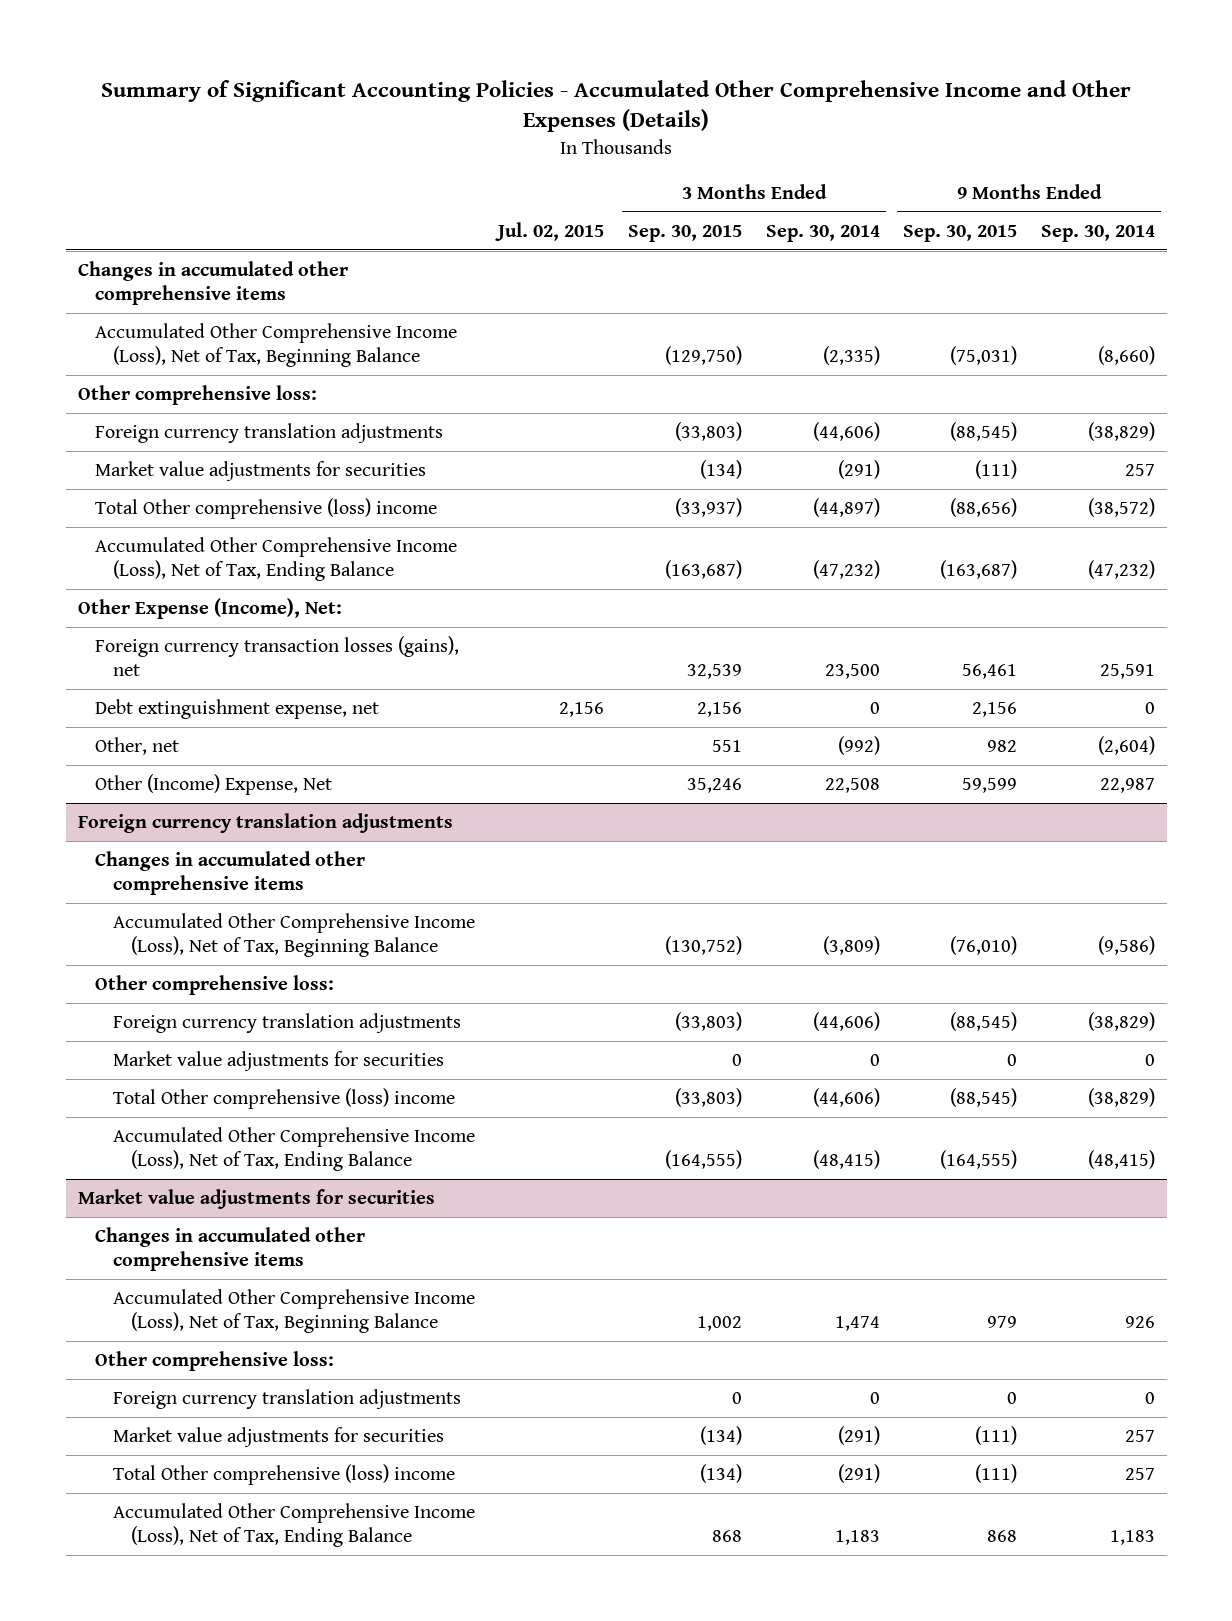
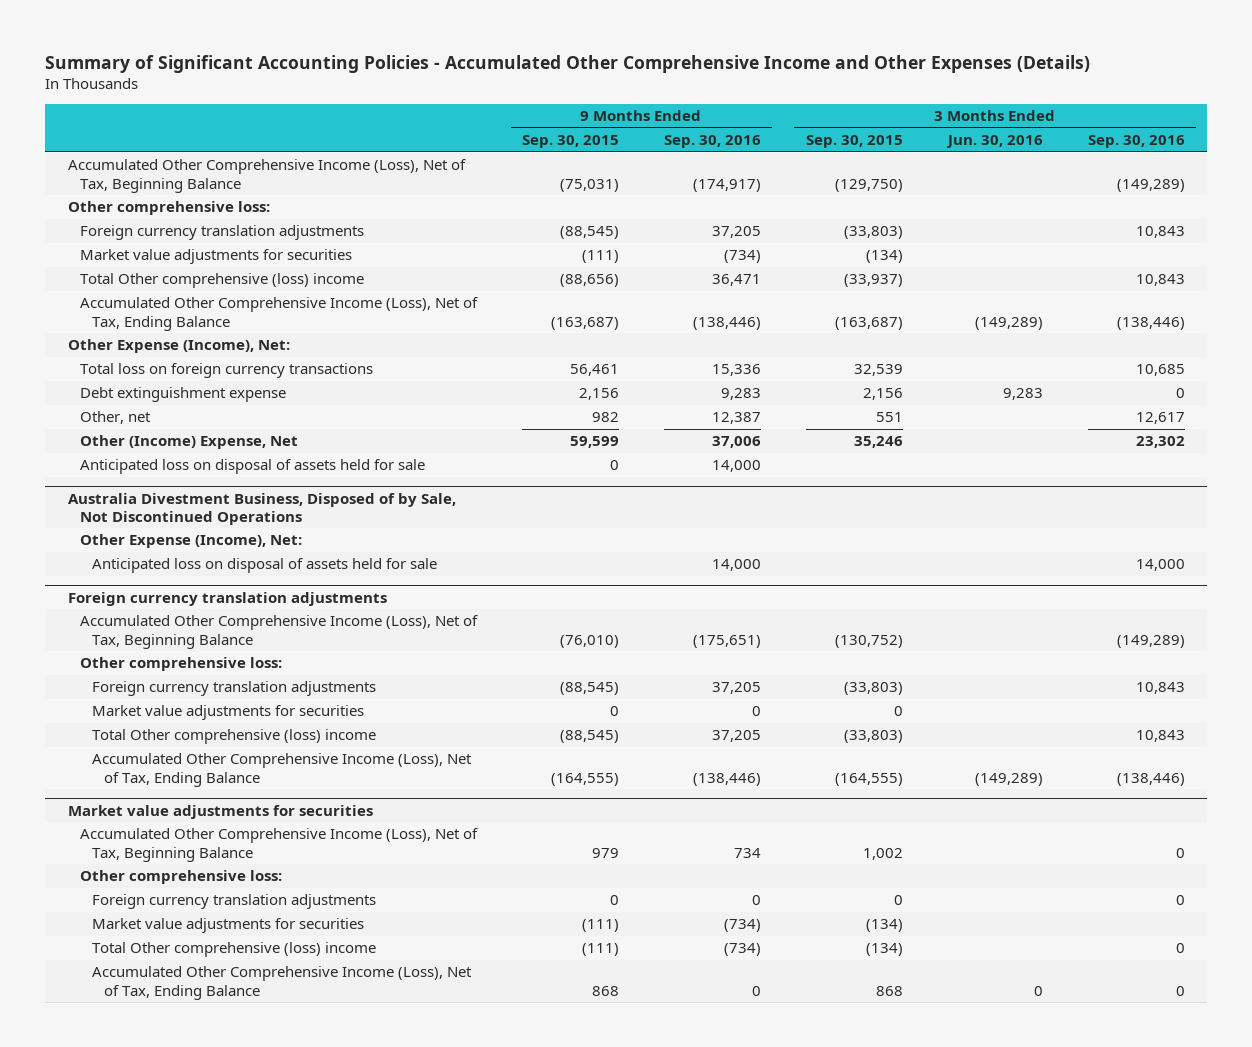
[495,222,605,242] Jul. 02, 2015 -> none
[765,225,880,243] Sep. 30, 2014 -> none
[1040,225,1155,243] Sep. 30, 2014 -> none
none -> [663,135,761,149] Sep. 30, 2016
none -> [945,135,1043,149] Jun. 30, 2016
none -> [1087,135,1185,149] Sep. 30, 2016
[77,261,348,305] Changes in accumulated other comprehensive items -> none
[95,636,460,676] Foreign currency transaction losses (gains), net -> [79,363,373,379] Total loss on foreign currency transactions
[95,699,380,720] Debt extinguishment expense, net -> [79,387,286,403] Debt extinguishment expense
none -> [79,459,425,475] Anticipated loss on disposal of assets held for sale
none -> [67,492,456,525] Australia Divestment Business, Disposed of by Sale, Not Discontinued Operations
none -> [79,534,302,549] Other Expense (Income), Net:
none -> [91,558,437,574] Anticipated loss on disposal of assets held for sale
[95,851,366,895] Changes in accumulated other comprehensive items -> none
[95,1227,366,1271] Changes in accumulated other comprehensive items -> none

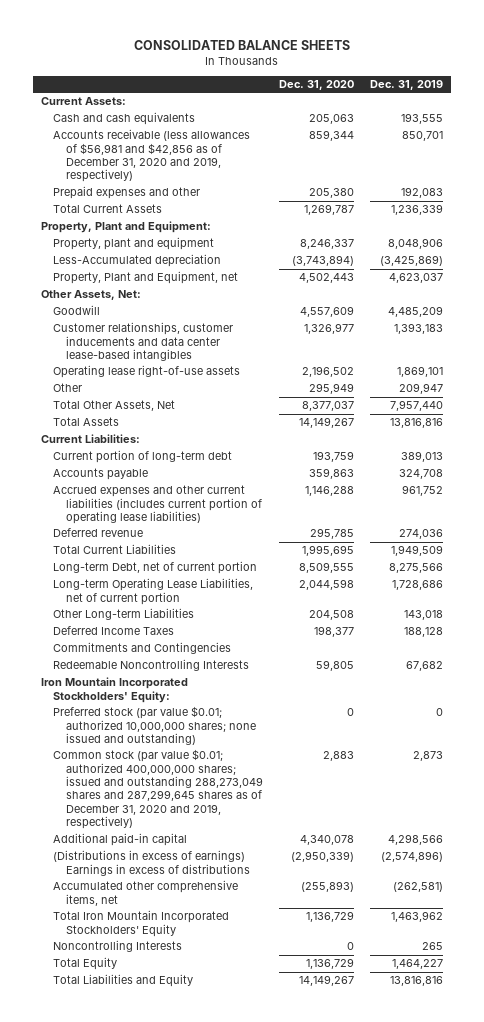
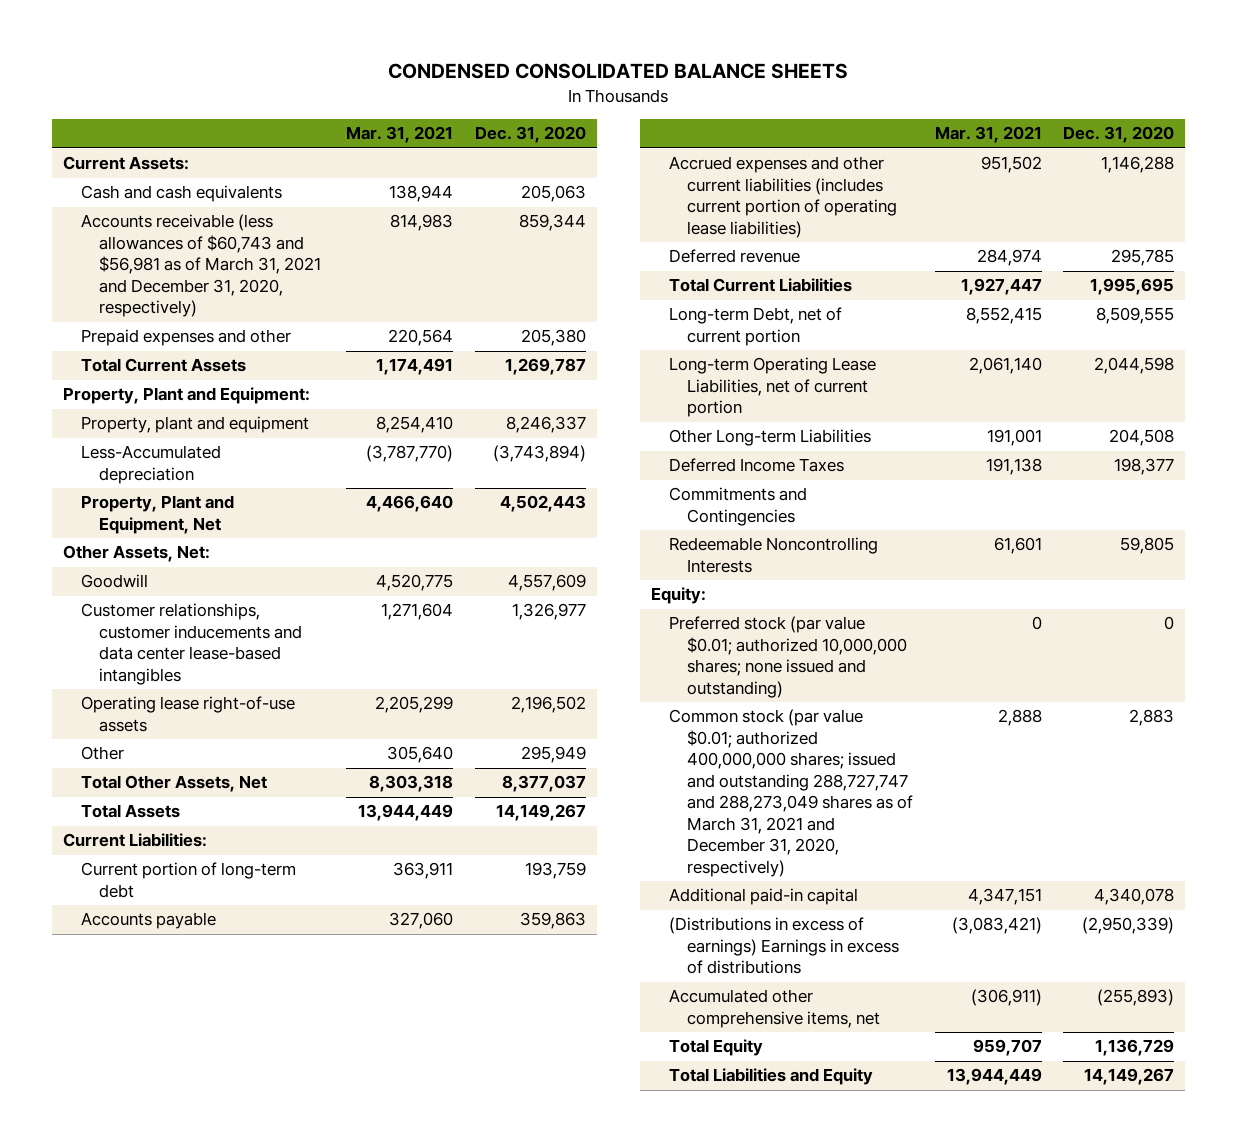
[134,39,351,50] CONSOLIDATED BALANCE SHEETS -> [388,63,849,80] CONDENSED CONSOLIDATED BALANCE SHEETS
[370,80,444,91] Dec. 31, 2019 -> none
none -> [346,126,454,144] Mar. 31, 2021
[53,129,251,183] Accounts receivable (less allowances of $56,981 and $42,856 as of December 31, 2020 and 2019, respectively) -> [80,214,321,318] Accounts receivable (less allowances of $60,743 and $56,981 as of March 31, 2021 and December 31, 2020, respectively)
[53,271,239,285] Property, Plant and Equipment, net -> [80,495,234,534] Property, Plant and Equipment, Net
[40,677,188,703] Iron Mountain Incorporated Stockholders' Equity: -> none
none -> [650,587,706,605] Equity:
[53,749,264,830] Common stock (par value $0.01; authorized 400,000,000 shares; issued and outstanding 288,273,049 shares and 287,299,645 shares as of December 31, 2020 and 2019, respectively) -> [668,709,913,877] Common stock (par value $0.01; authorized 400,000,000 shares; issued and outstanding 288,727,747 and 288,273,049 shares as of March 31, 2021 and December 31, 2020, respectively)
[53,910,230,937] Total Iron Mountain Incorporated Stockholders' Equity -> none
[53,940,183,953] Noncontrolling Interests -> none

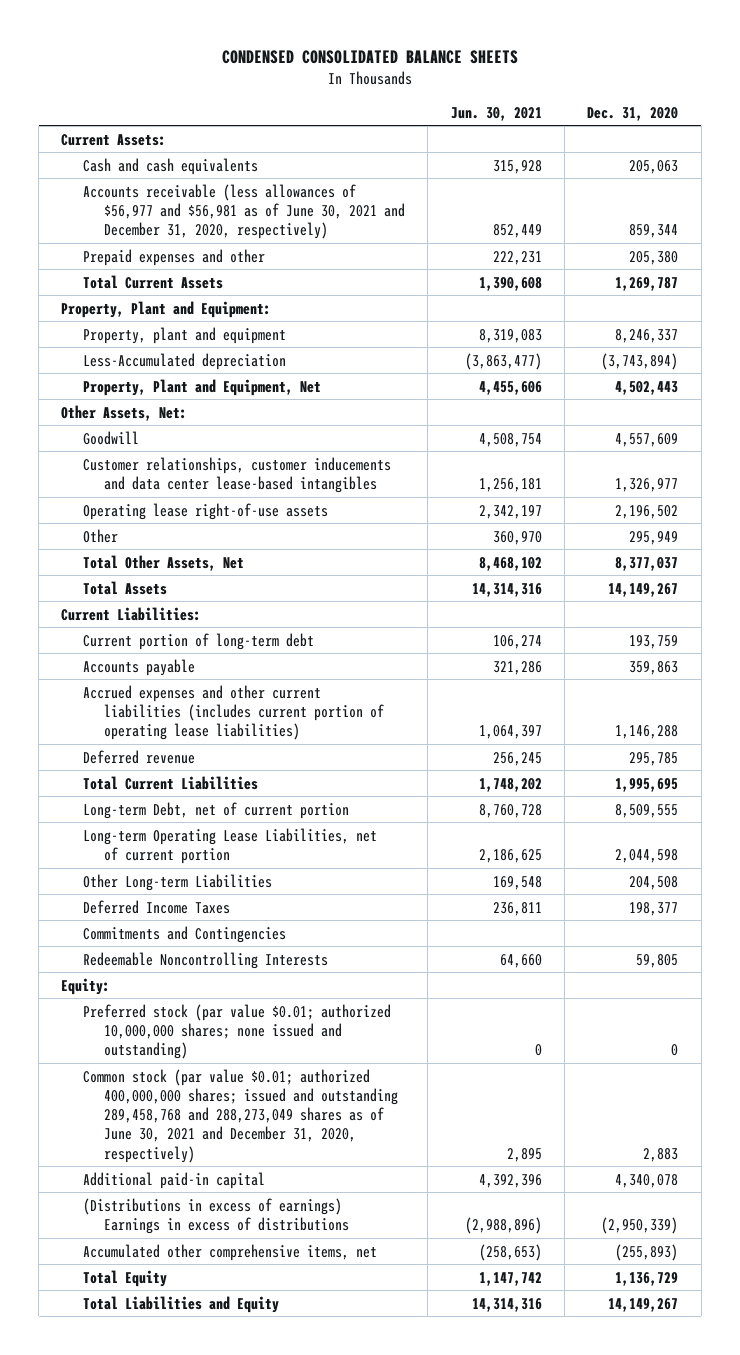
[346,126,454,144] Mar. 31, 2021 -> none
none -> [450,106,542,121] Jun. 30, 2021
[80,214,321,318] Accounts receivable (less allowances of $60,743 and $56,981 as of March 31, 2021 and December 31, 2020, respectively) -> [82,183,405,240] Accounts receivable (less allowances of $56,977 and $56,981 as of June 30, 2021 and December 31, 2020, respectively)
[668,709,913,877] Common stock (par value $0.01; authorized 400,000,000 shares; issued and outstanding 288,727,747 and 288,273,049 shares as of March 31, 2021 and December 31, 2020, respectively) -> [82,1068,398,1163] Common stock (par value $0.01; authorized 400,000,000 shares; issued and outstanding 289,458,768 and 288,273,049 shares as of June 30, 2021 and December 31, 2020, respectively)

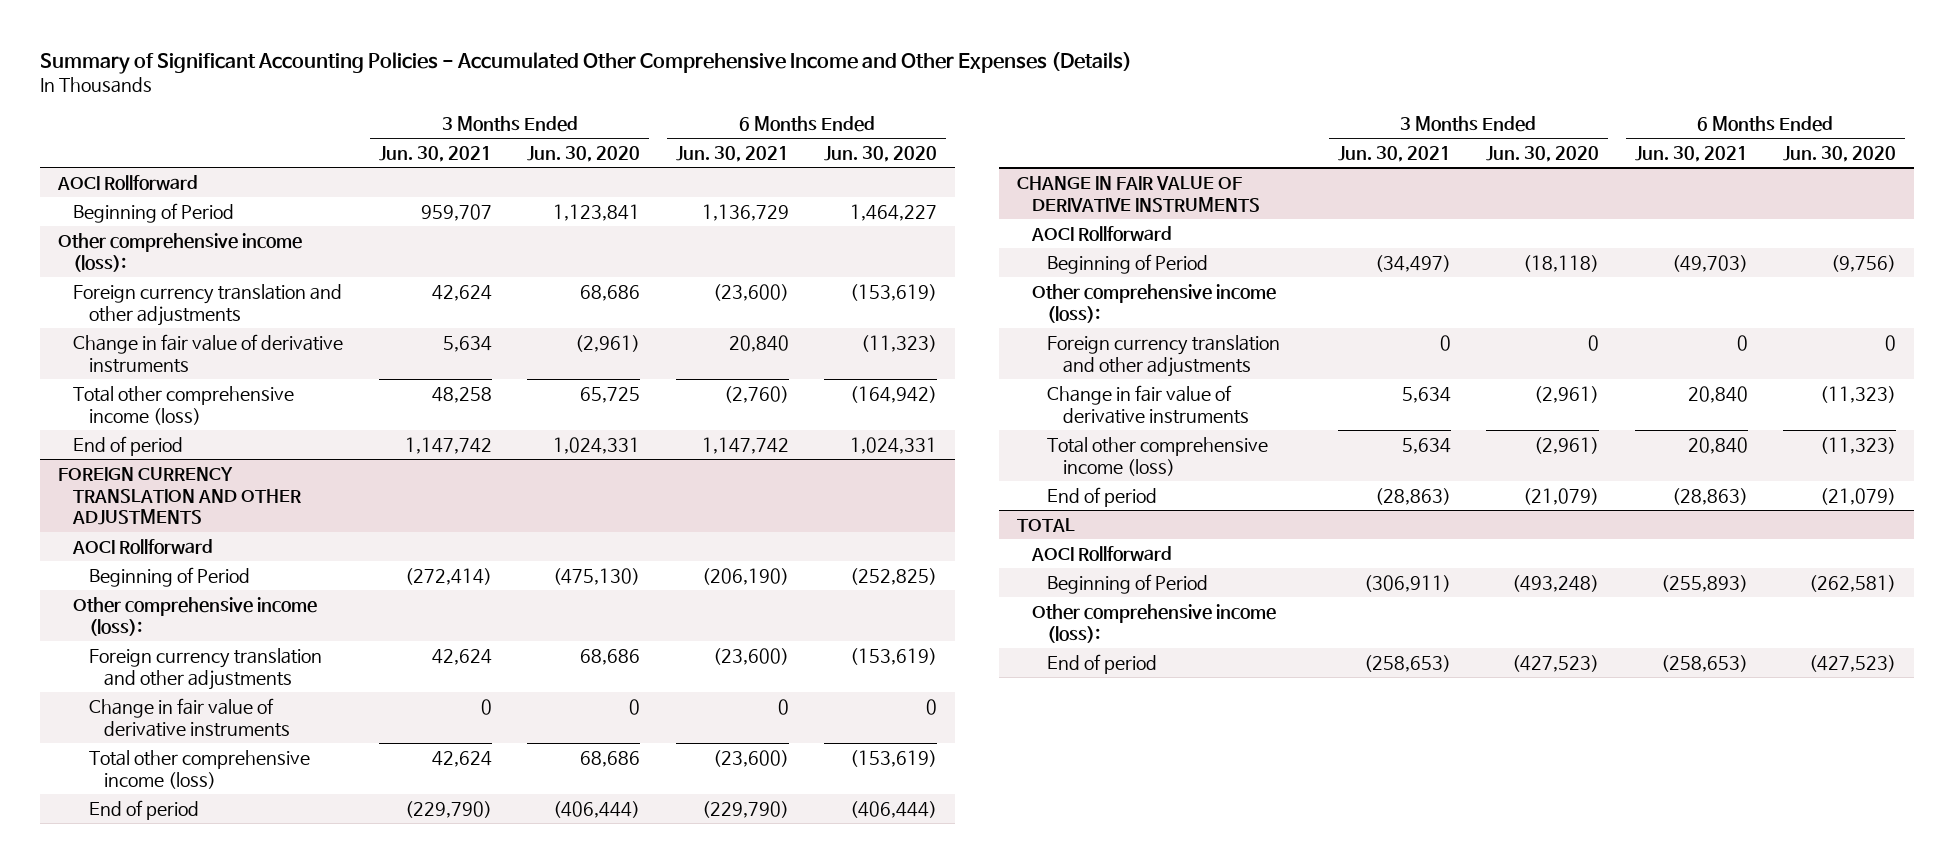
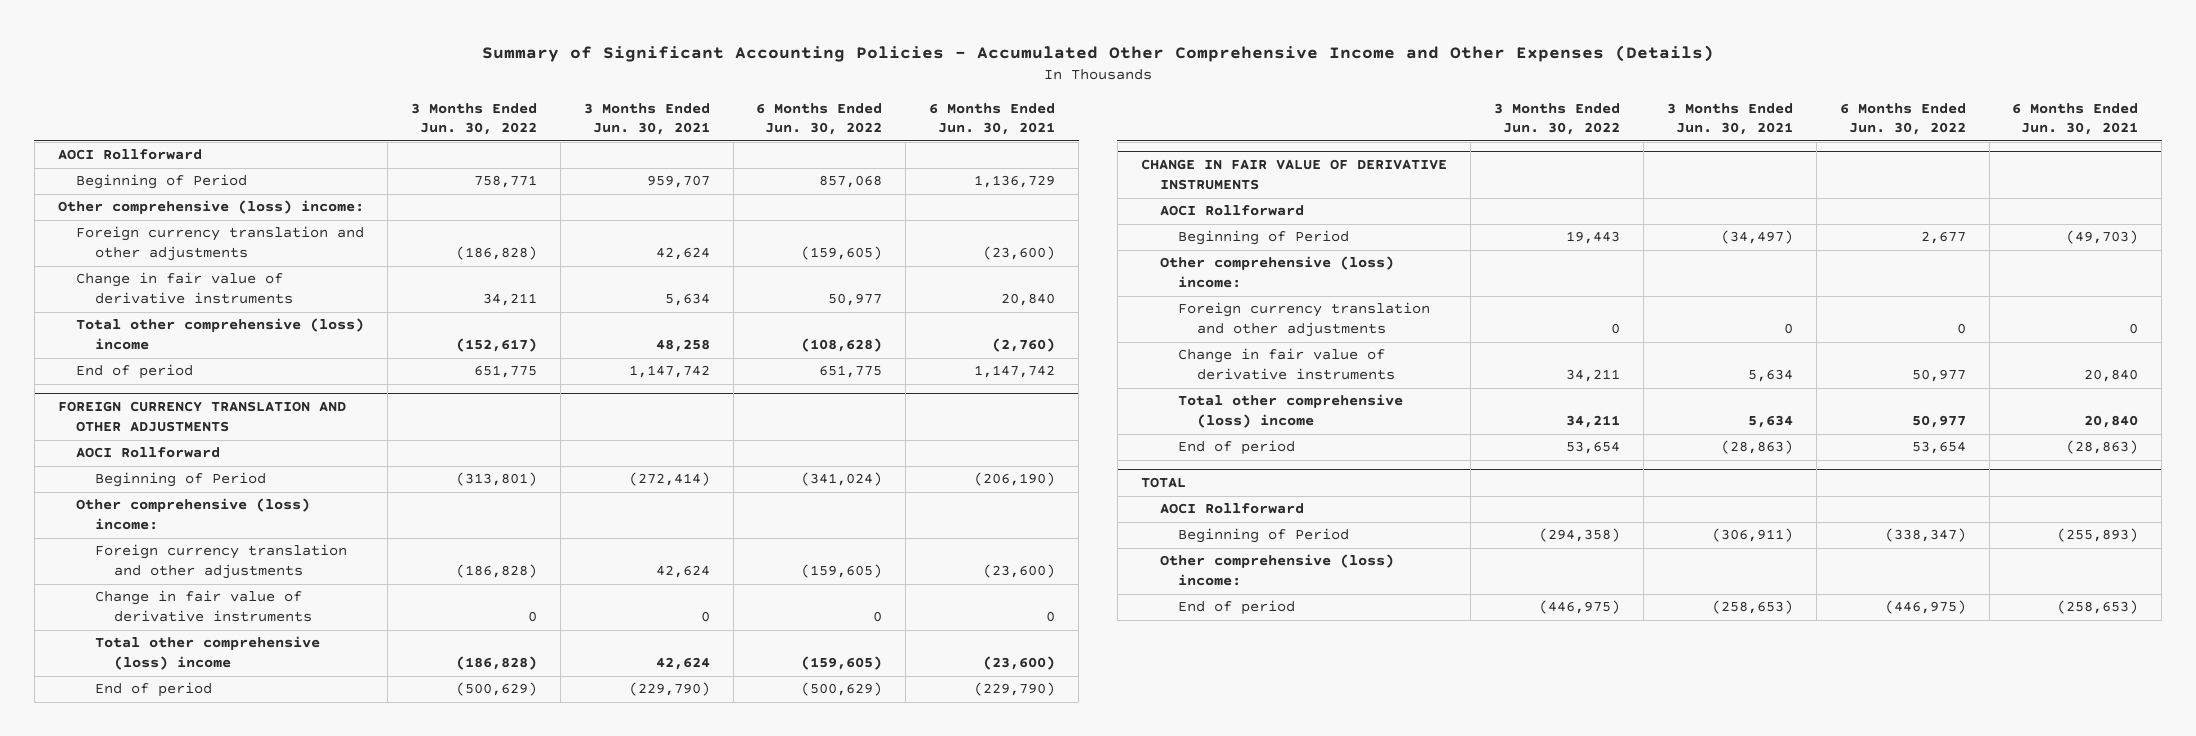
[527,146,641,163] Jun. 30, 2020 -> none
[824,146,938,163] Jun. 30, 2020 -> none
none -> [411,102,538,136] 3 Months Ended Jun. 30, 2022
none -> [756,102,883,136] 6 Months Ended Jun. 30, 2022
[58,232,303,272] Other comprehensive income (loss): -> [57,200,364,215] Other comprehensive (loss) income:
[73,385,295,425] Total other comprehensive income (loss) -> [76,318,365,351] Total other comprehensive (loss) income
[73,596,318,636] Other comprehensive income (loss): -> [76,498,311,531] Other comprehensive (loss) income:
[88,749,310,789] Total other comprehensive income (loss) -> [95,636,321,671] Total other comprehensive (loss) income
[1032,283,1277,323] Other comprehensive income (loss): -> [1159,256,1394,289] Other comprehensive (loss) income:
[1047,436,1269,476] Total other comprehensive income (loss) -> [1178,394,1404,429] Total other comprehensive (loss) income
[1032,603,1277,643] Other comprehensive income (loss): -> [1159,554,1394,587] Other comprehensive (loss) income:

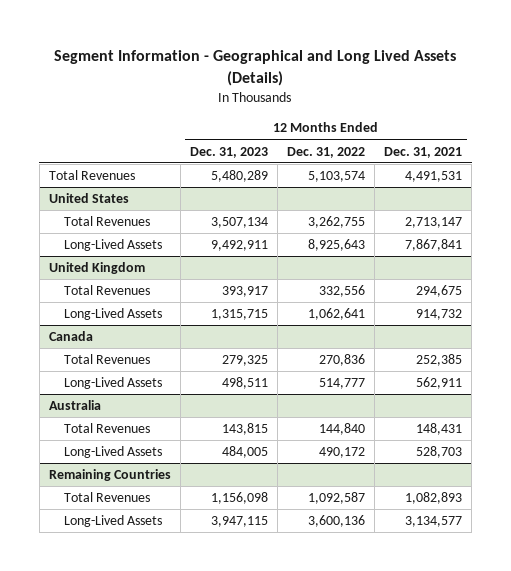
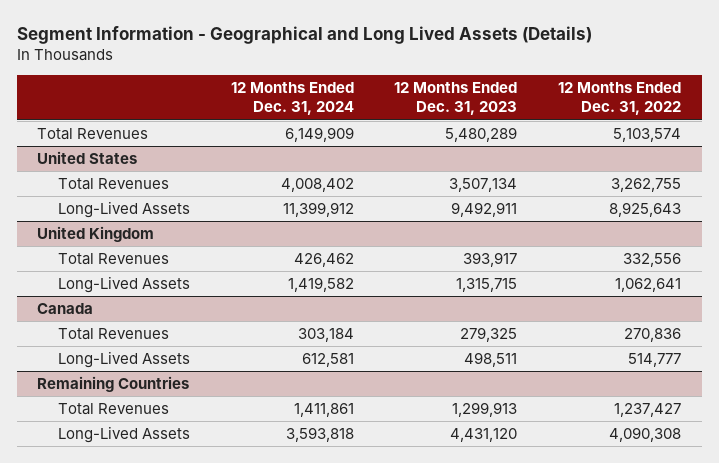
[384,146,463,158] Dec. 31, 2021 -> none
none -> [230,82,354,116] 12 Months Ended Dec. 31, 2024
[48,400,101,411] Australia -> none
[63,423,150,434] Total Revenues -> none
[63,446,162,459] Long-Lived Assets -> none
[210,492,268,505] 1,156,098 -> [452,402,518,418] 1,299,913
[308,492,366,505] 1,092,587 -> [614,403,682,418] 1,237,427
[210,516,268,528] 3,947,115 -> [450,428,518,443] 4,431,120
[308,515,366,528] 3,600,136 -> [609,427,682,443] 4,090,308

